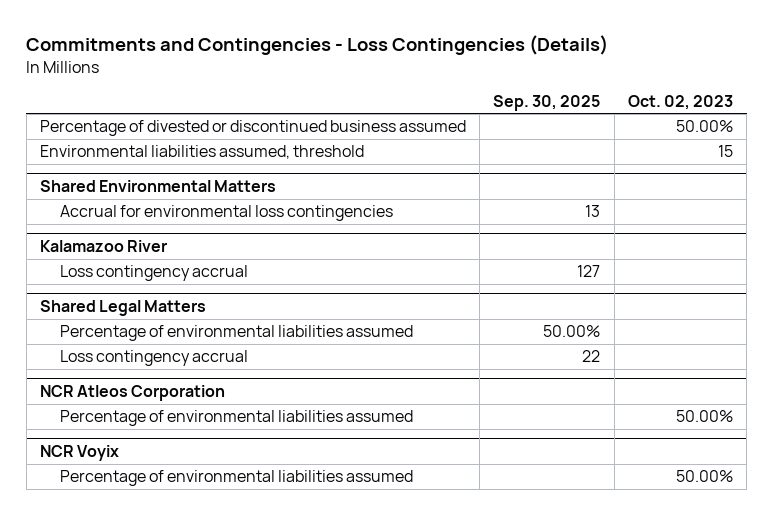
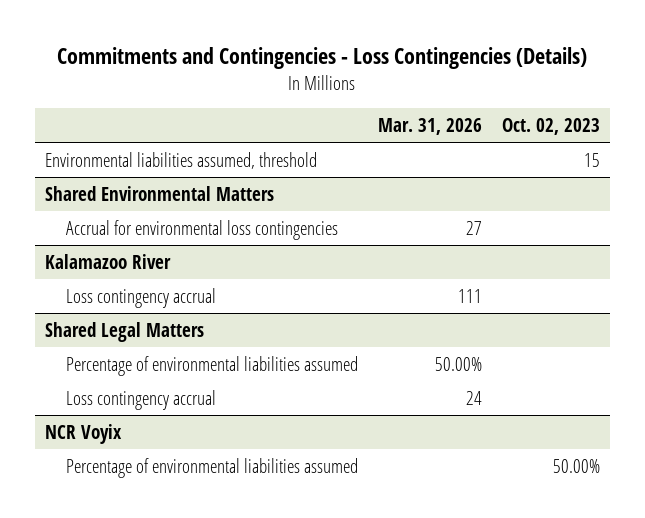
[493,94,601,111] Sep. 30, 2025 -> none
none -> [377,118,482,136] Mar. 31, 2026
[39,120,466,137] Percentage of divested or discontinued business assumed -> none
[39,385,225,402] NCR Atleos Corporation -> none
[60,410,414,427] Percentage of environmental liabilities assumed -> none

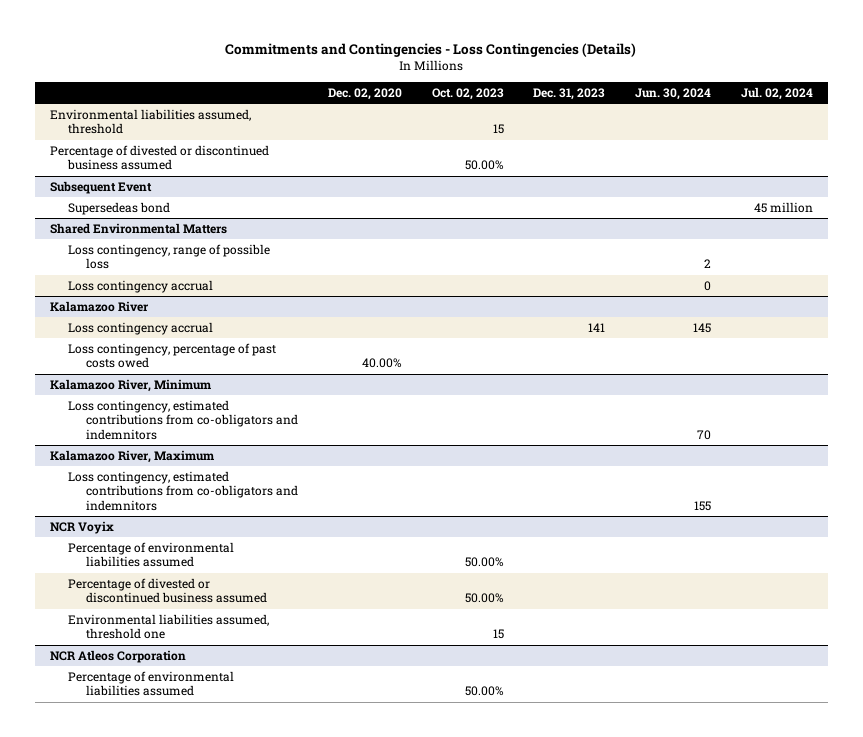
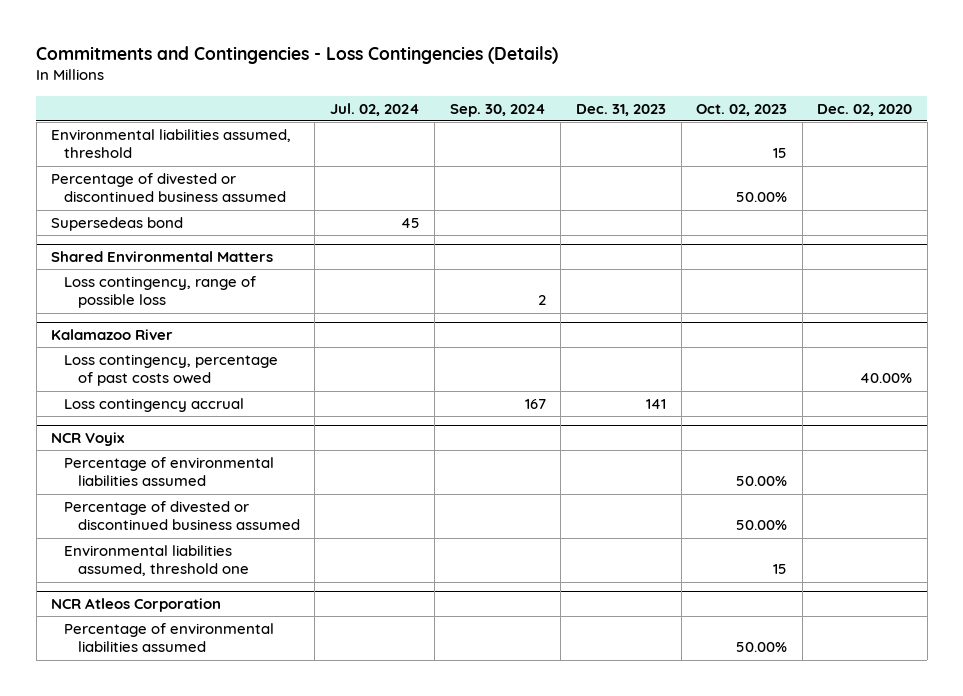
[634,87,711,100] Jun. 30, 2024 -> none
none -> [449,103,546,117] Sep. 30, 2024
[50,180,153,194] Subsequent Event -> none
[68,201,171,215] Supersedeas bond -> none
none -> [51,217,184,232] Supersedeas bond
[68,279,214,293] Loss contingency accrual -> none
[50,378,212,392] Kalamazoo River, Minimum -> none
[68,399,299,440] Loss contingency, estimated contributions from co-obligators and indemnitors -> none
[50,449,215,463] Kalamazoo River, Maximum -> none
[68,470,299,511] Loss contingency, estimated contributions from co-obligators and indemnitors -> none
[68,321,214,335] Loss contingency accrual -> [64,398,245,413] Loss contingency accrual

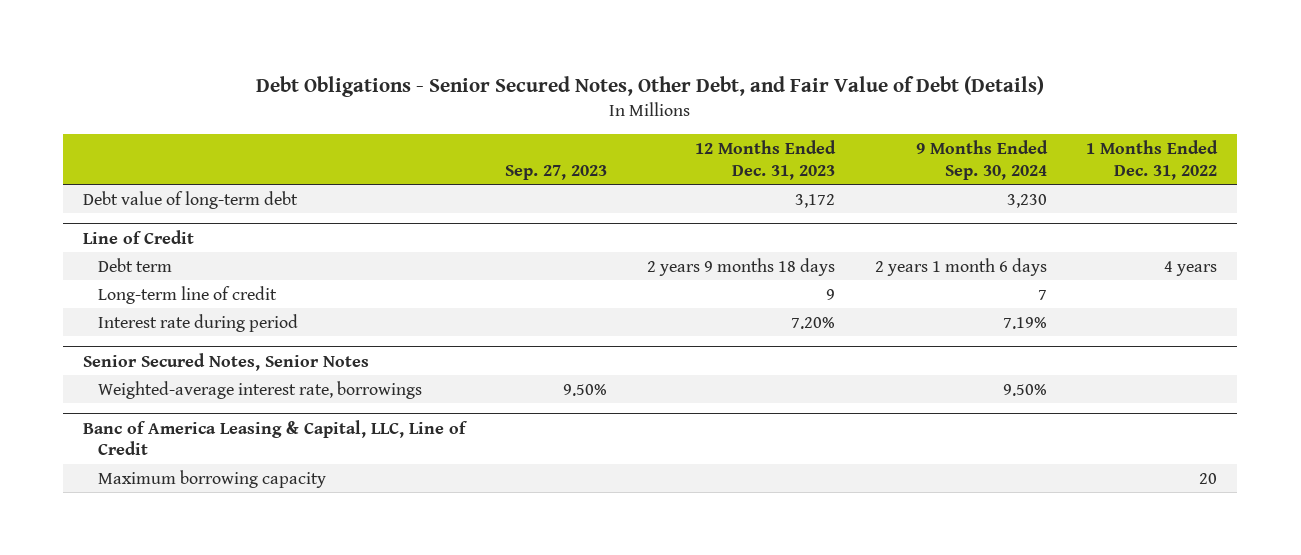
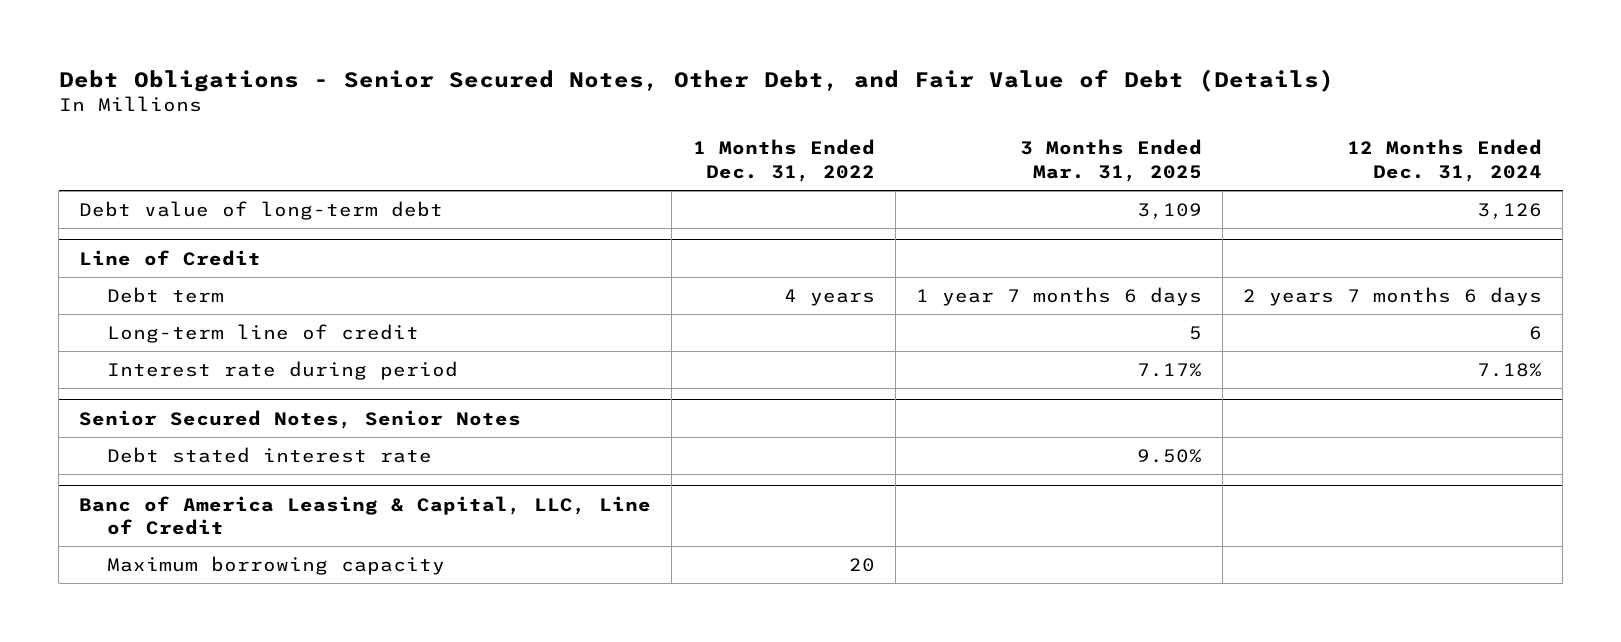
[505,164,608,180] Sep. 27, 2023 -> none
[694,140,836,180] 12 Months Ended Dec. 31, 2023 -> none
[915,140,1048,180] 9 Months Ended Sep. 30, 2024 -> none
none -> [1019,139,1202,182] 3 Months Ended Mar. 31, 2025
none -> [1347,139,1543,182] 12 Months Ended Dec. 31, 2024
[97,380,422,399] Weighted-average interest rate, borrowings -> [106,446,432,463] Debt stated interest rate

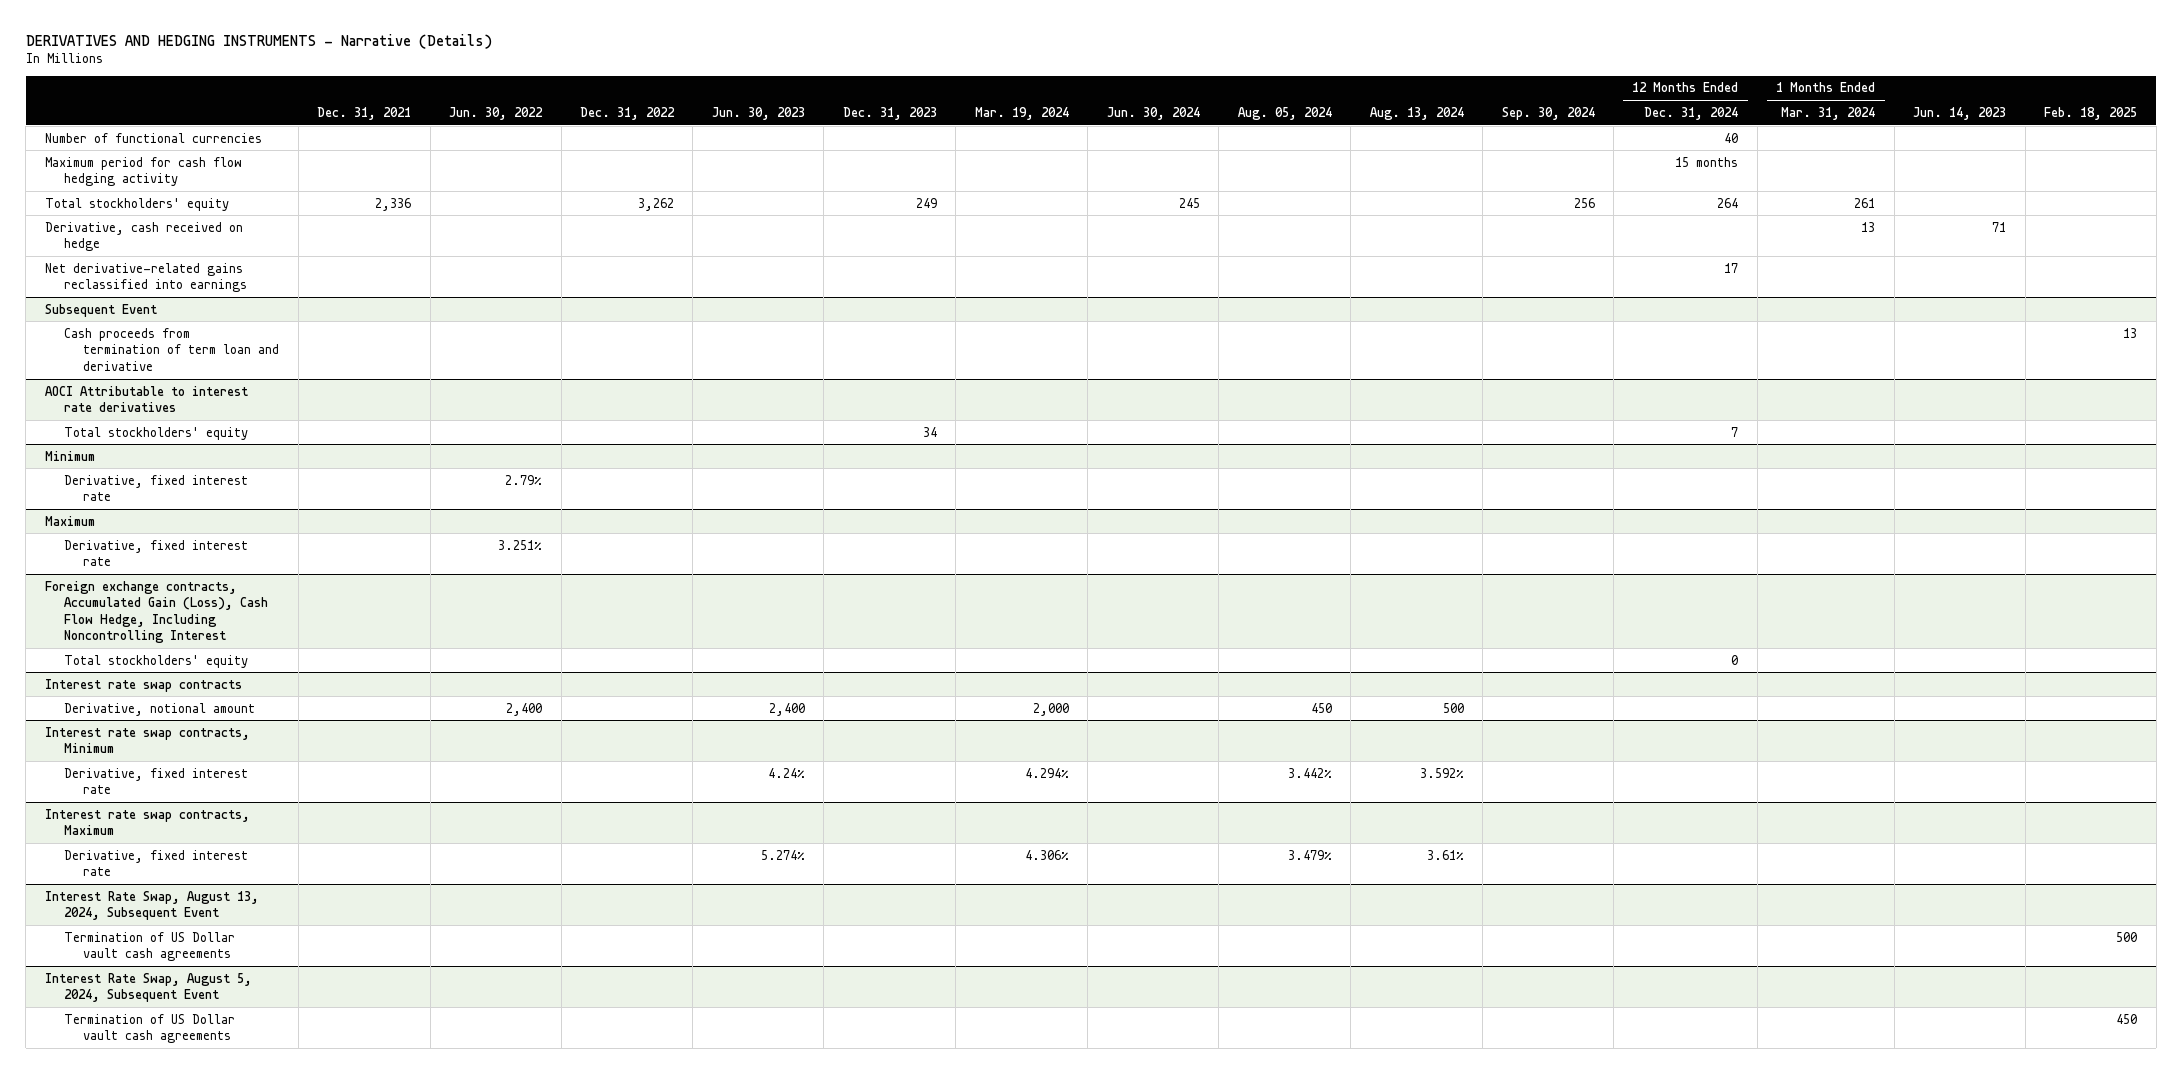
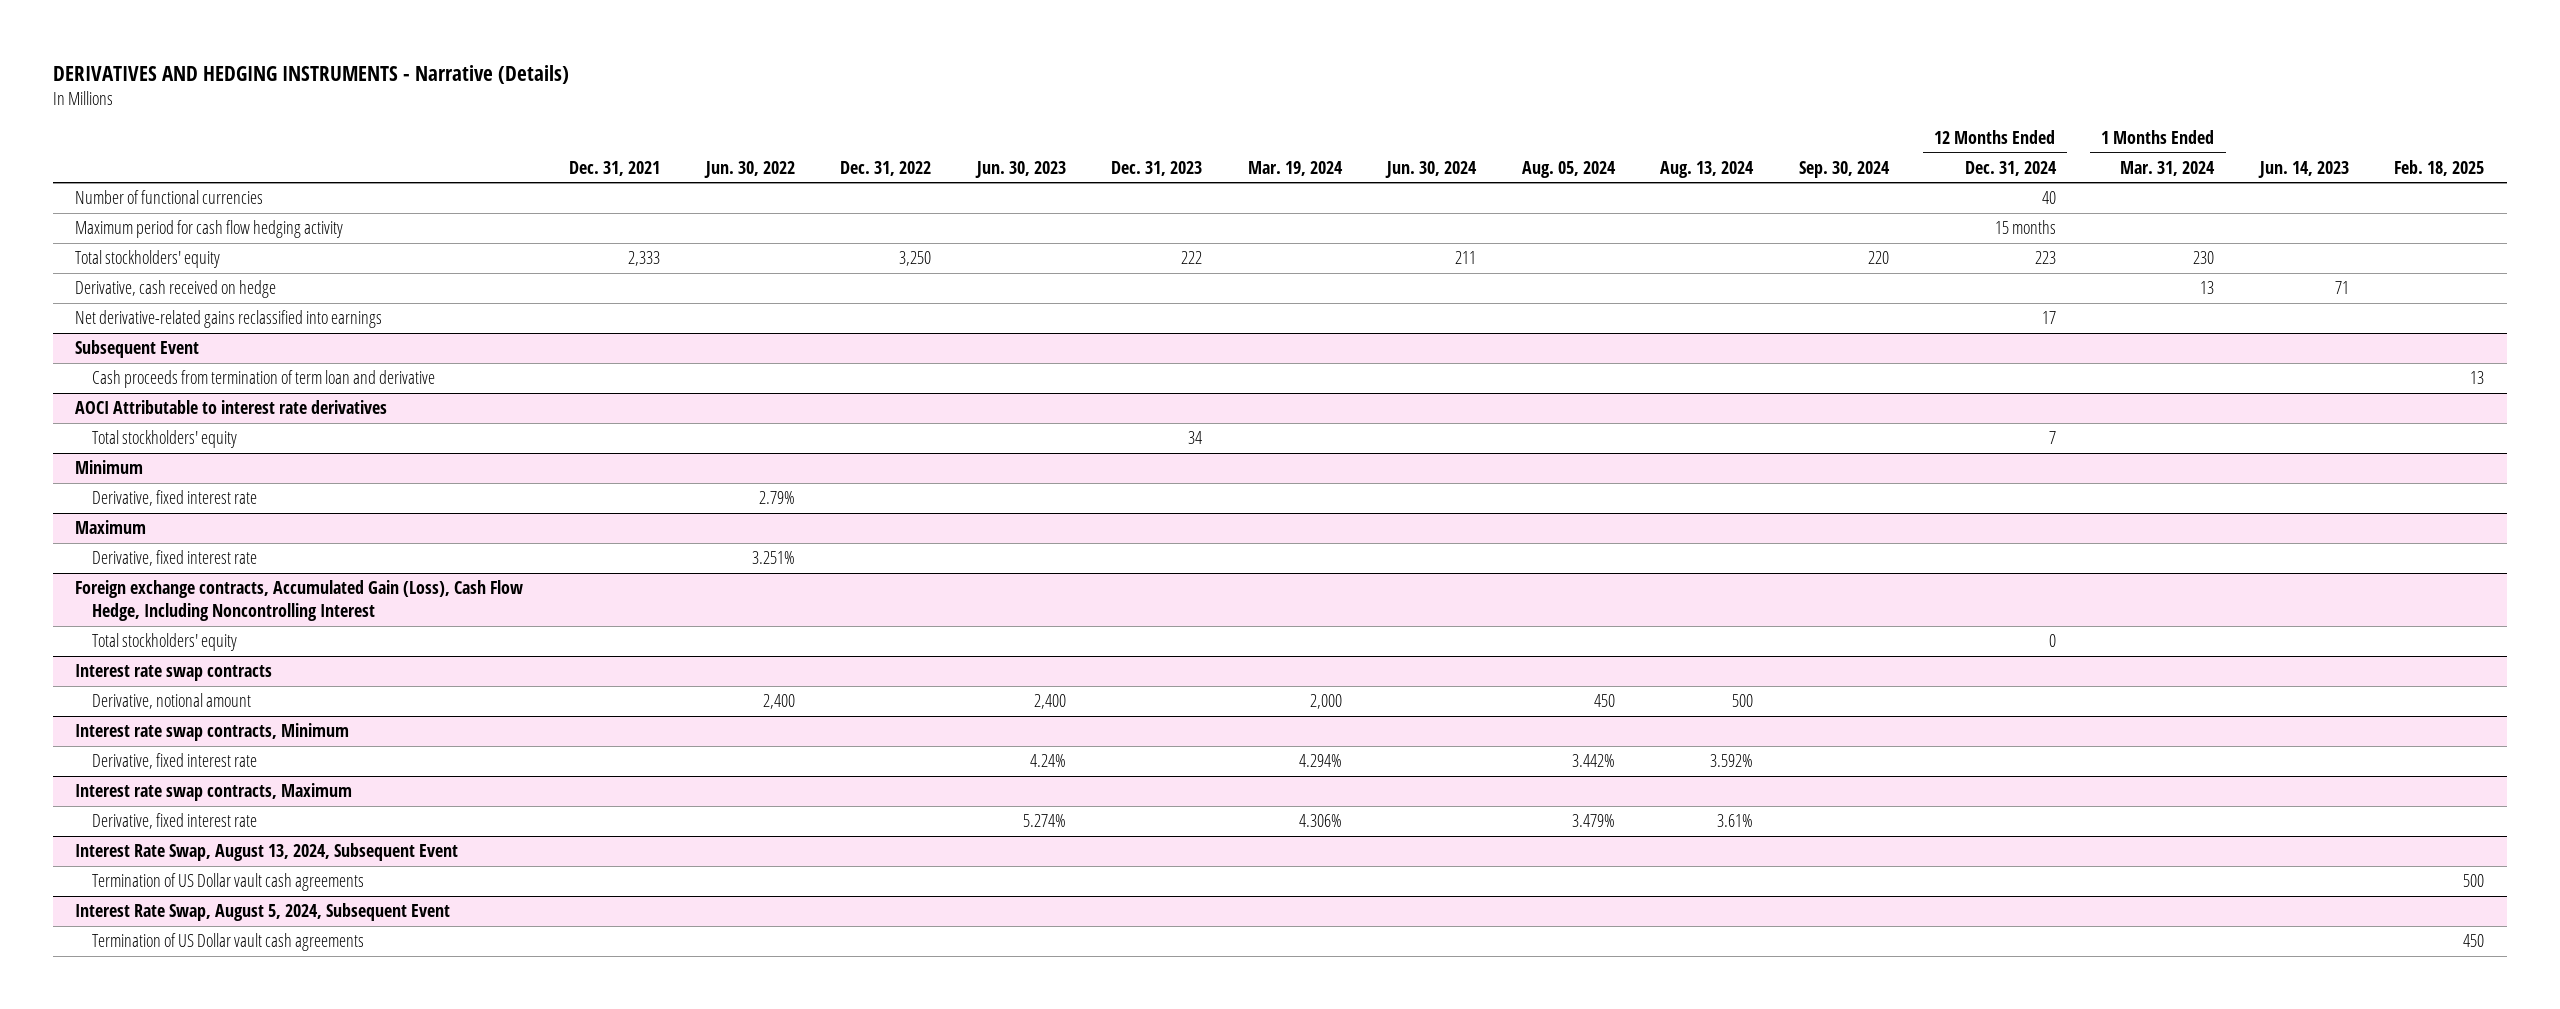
[375,197,412,211] 2,336 -> [628,251,661,267] 2,333
[638,197,675,211] 3,262 -> [899,251,932,267] 3,250
[915,197,937,208] 249 -> [1181,251,1203,265] 222
[1178,197,1200,208] 245 -> [1455,251,1477,265] 211
[1573,197,1595,208] 256 -> [1868,251,1890,265] 220
[1717,197,1739,208] 264 -> [2034,251,2056,265] 223
[1854,197,1876,208] 261 -> [2193,251,2215,265] 230

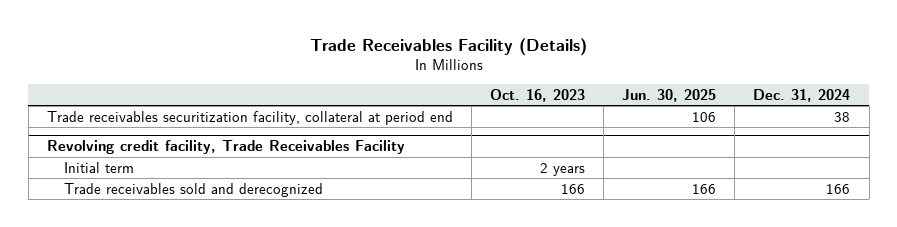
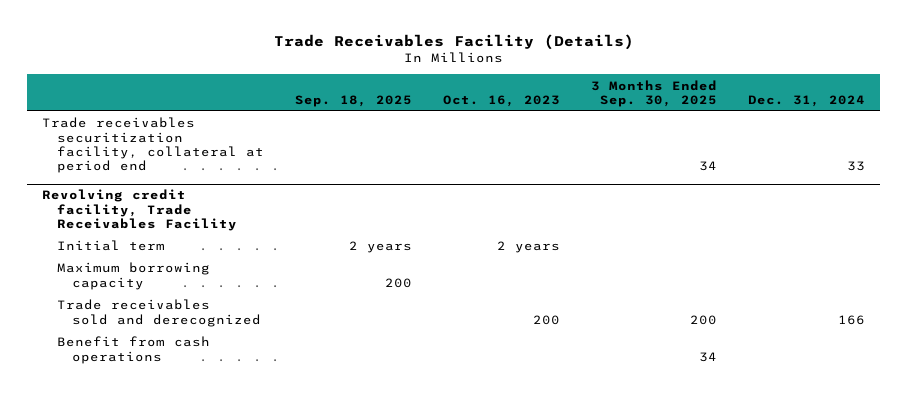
[622,88,717,102] Jun. 30, 2025 -> none
none -> [295,95,413,108] Sep. 18, 2025
none -> [590,79,717,108] 3 Months Ended Sep. 30, 2025
[834,111,851,122] 38 -> [846,161,865,172] 33
none -> [57,262,211,290] Maximum borrowing capacity
[561,183,586,194] 166 -> [533,314,561,325] 200
none -> [57,336,211,364] Benefit from cash operations

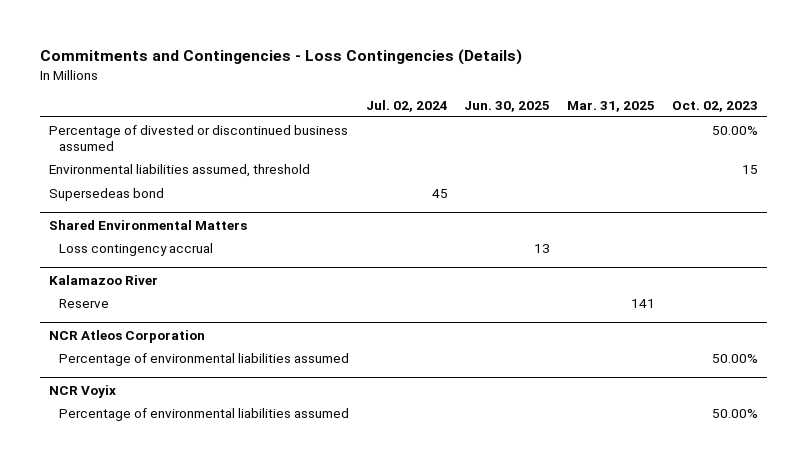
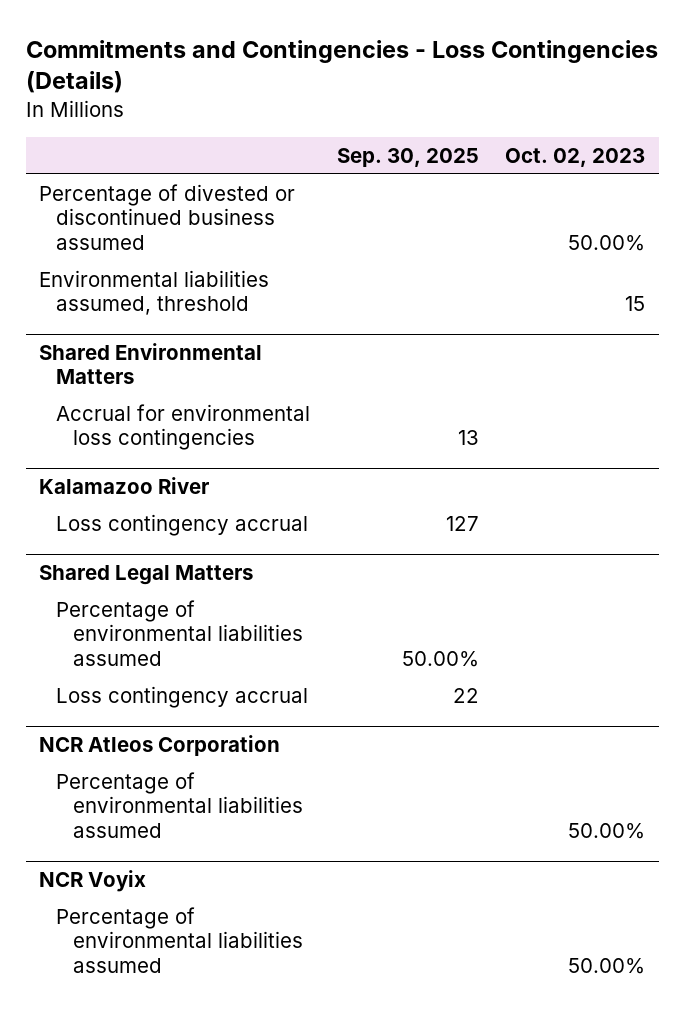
[365,100,448,113] Jul. 02, 2024 -> none
[464,101,551,113] Jun. 30, 2025 -> none
[567,101,656,113] Mar. 31, 2025 -> none
none -> [336,148,479,168] Sep. 30, 2025
[48,187,164,201] Supersedeas bond -> none
[58,242,213,256] Loss contingency accrual -> [56,403,311,451] Accrual for environmental loss contingencies
[58,298,109,308] Reserve -> [56,513,309,536] Loss contingency accrual
none -> [39,564,254,585] Shared Legal Matters
none -> [56,599,304,666] Percentage of environmental liabilities assumed
none -> [56,685,309,708] Loss contingency accrual

